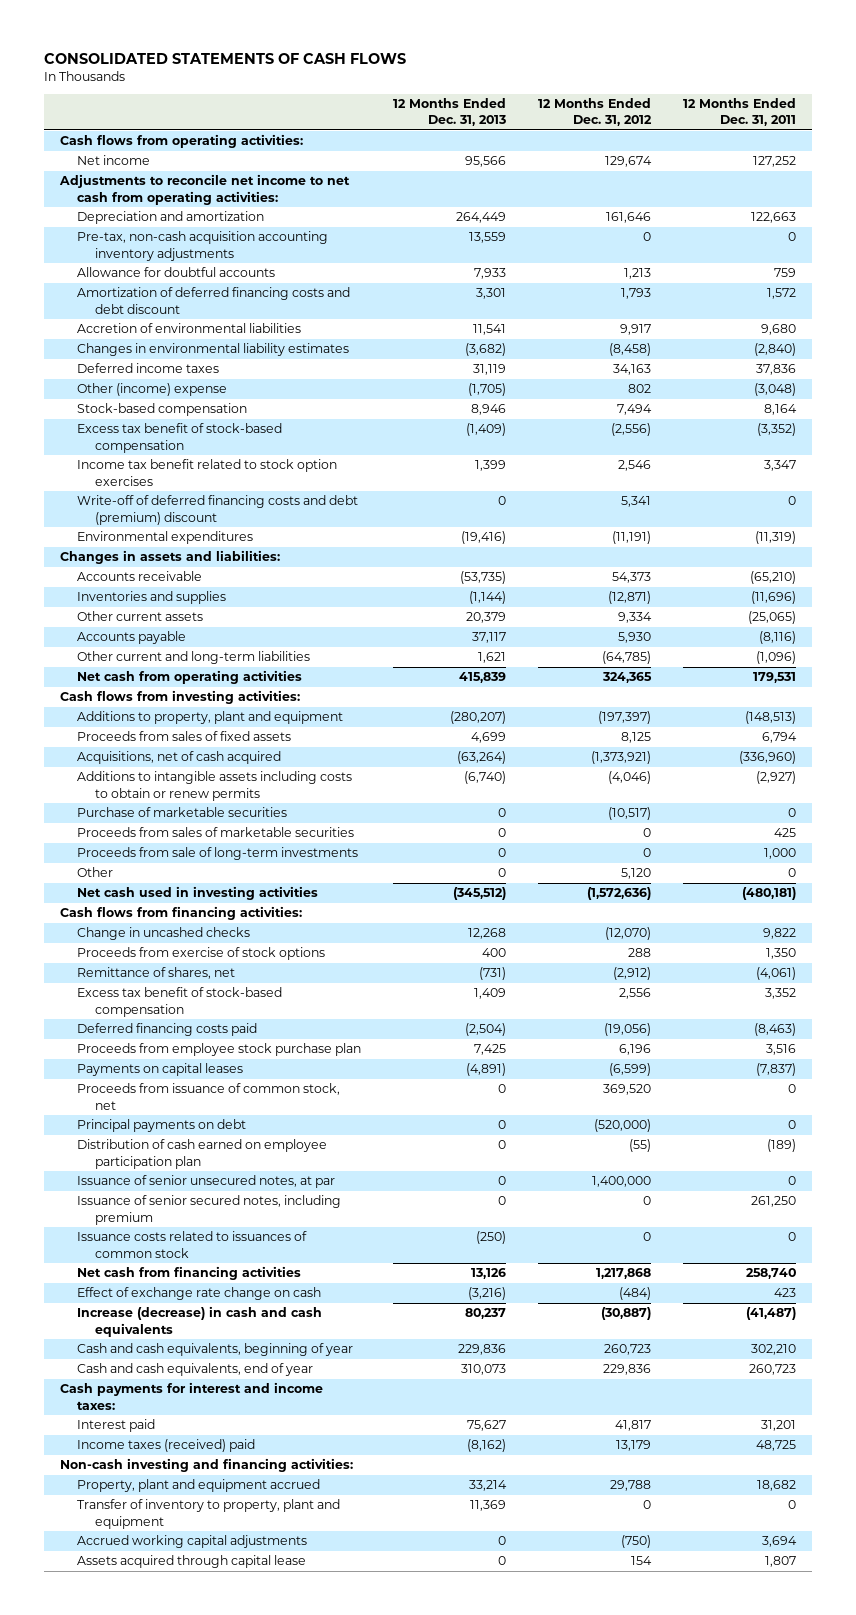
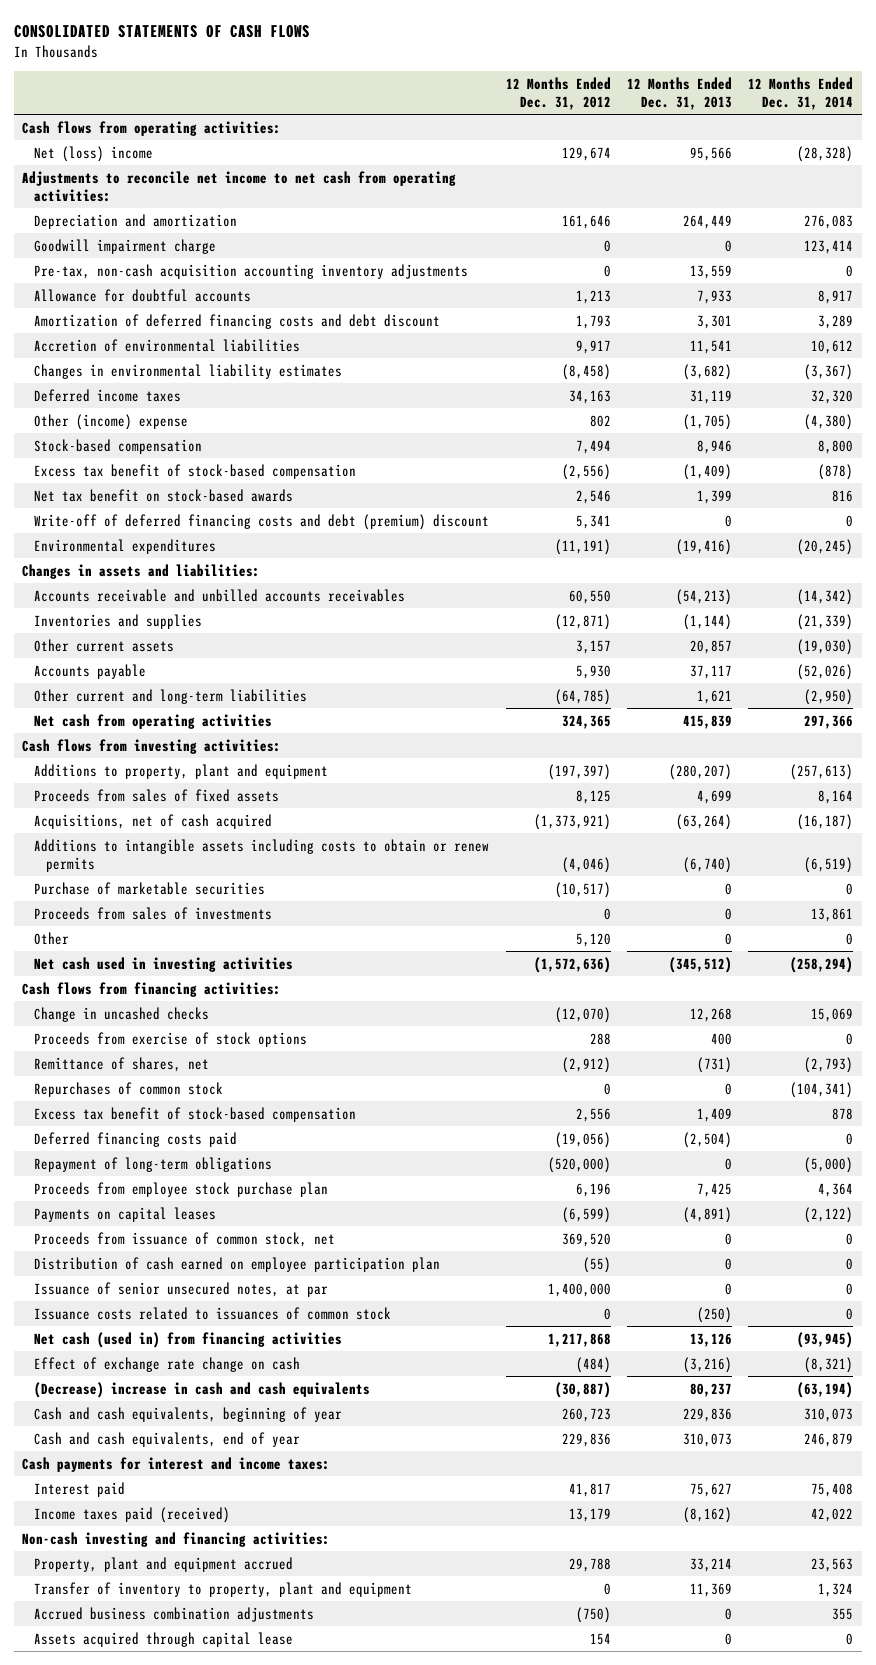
[683,97,797,127] 12 Months Ended Dec. 31, 2011 -> none
none -> [748,76,854,111] 12 Months Ended Dec. 31, 2014
[77,155,151,166] Net income -> [34,145,154,162] Net (loss) income
none -> [34,238,217,254] Goodwill impairment charge
[77,459,338,486] Income tax benefit related to stock option exercises -> [34,488,294,502] Net tax benefit on stock-based awards
[77,571,203,582] Accounts receivable -> [34,588,406,602] Accounts receivable and unbilled accounts receivables
[460,571,507,585] (53,735) -> [675,588,732,605] (54,213)
[612,572,652,584] 54,373 -> [568,589,611,604] 60,550
[466,612,507,624] 20,379 -> [689,639,732,654] 20,857
[618,612,653,624] 9,334 -> [575,639,611,654] 3,157
[77,847,359,861] Proceeds from sale of long-term investments -> none
[77,827,355,838] Proceeds from sales of marketable securities -> [34,906,273,920] Proceeds from sales of investments
none -> [34,1081,224,1097] Repurchases of common stock
none -> [34,1156,273,1172] Repayment of long-term obligations
[77,1119,247,1133] Principal payments on debt -> none
[77,1195,342,1225] Issuance of senior secured notes, including premium -> none
[77,1266,302,1281] Net cash from financing activities -> [34,1331,343,1348] Net cash (used in) from financing activities
[77,1306,323,1337] Increase (decrease) in cash and cash equivalents -> [34,1381,371,1398] (Decrease) increase in cash and cash equivalents
[77,1439,256,1453] Income taxes (received) paid -> [34,1506,231,1523] Income taxes paid (received)
[77,1535,308,1549] Accrued working capital adjustments -> none
none -> [34,1606,315,1622] Accrued business combination adjustments

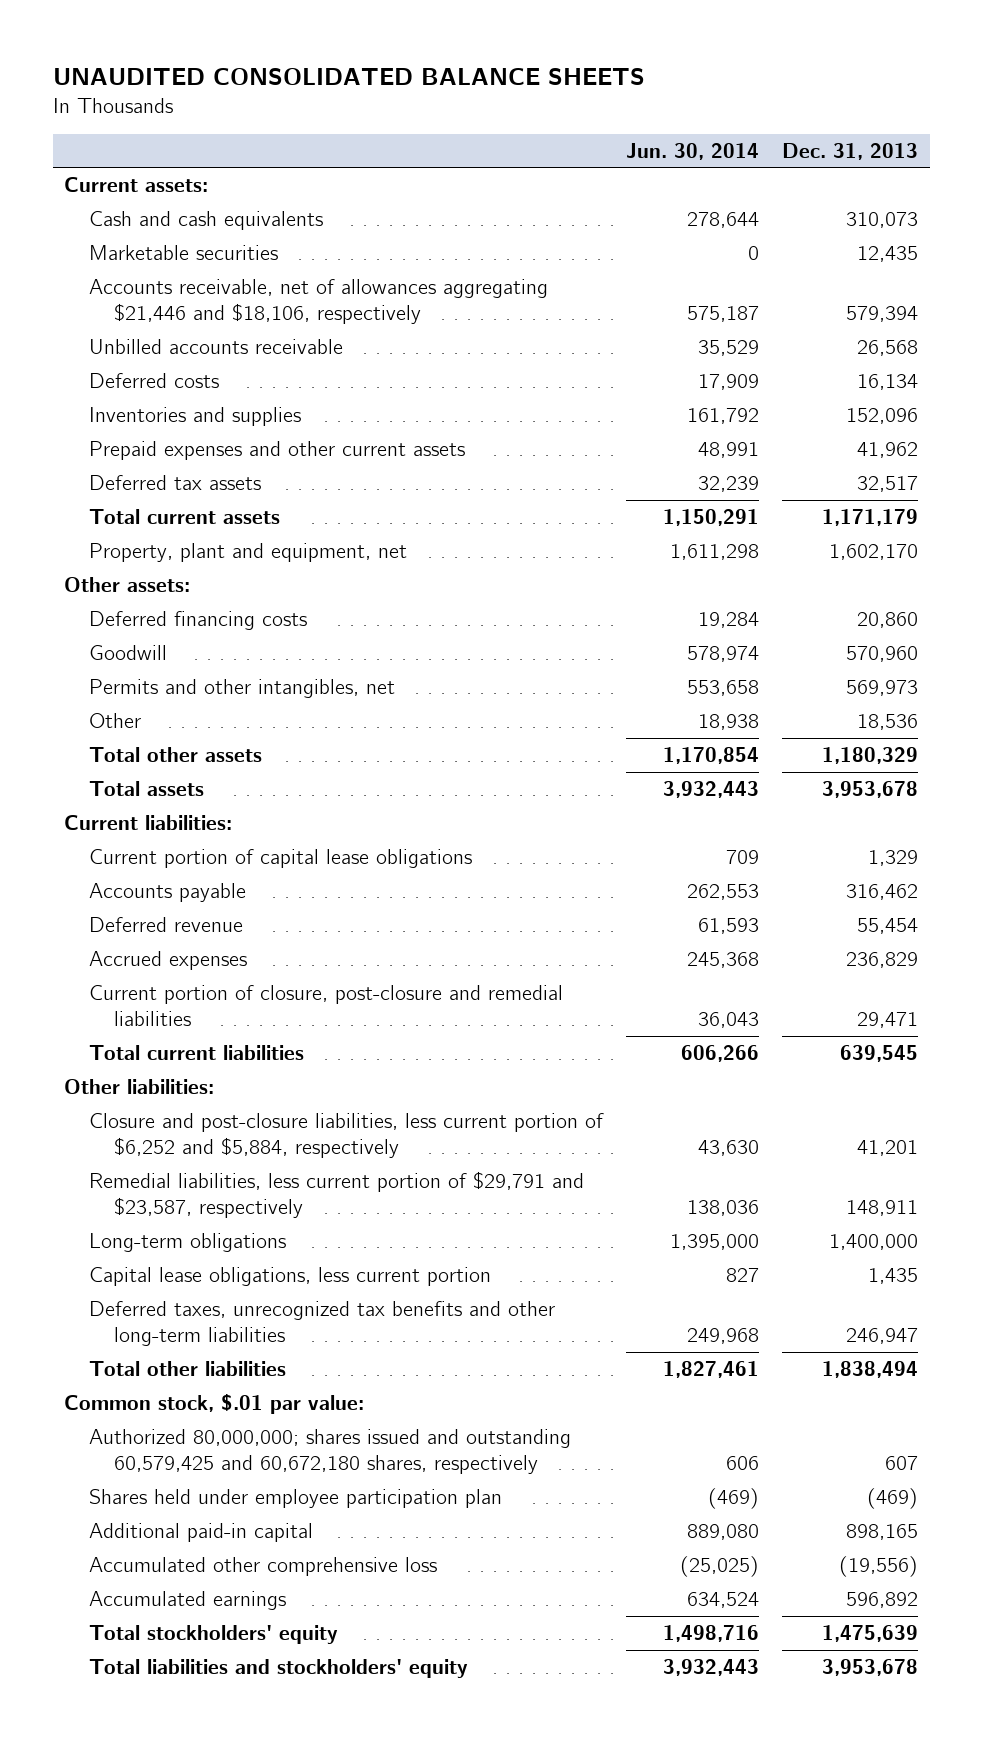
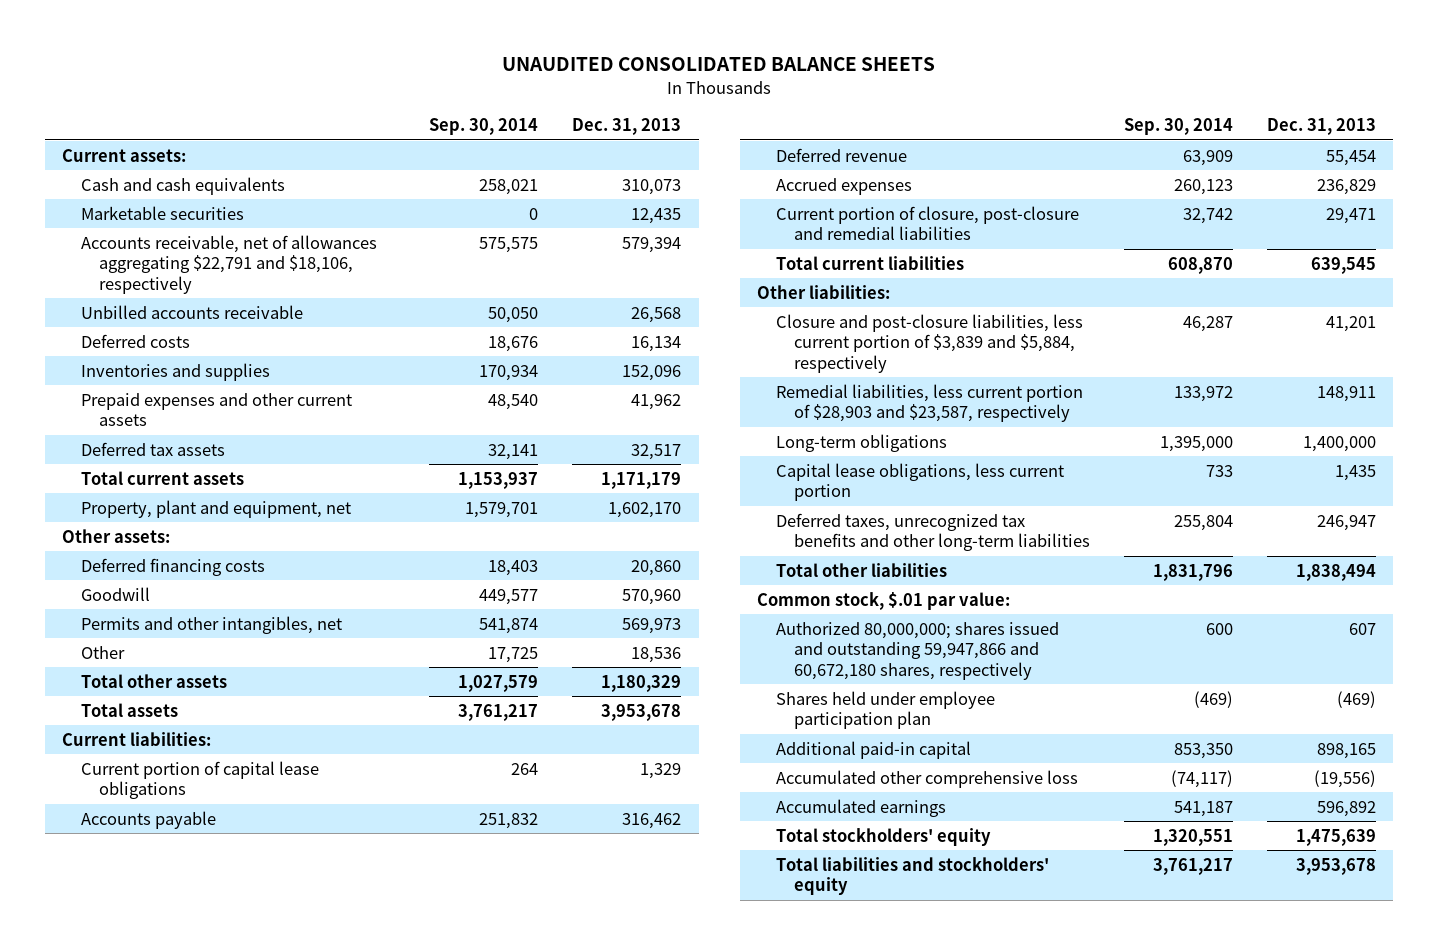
[626,142,760,160] Jun. 30, 2014 -> none
none -> [429,117,539,135] Sep. 30, 2014
[88,279,548,324] Accounts receivable, net of allowances aggregating $21,446 and $18,106, respectively -> [80,234,377,294] Accounts receivable, net of allowances aggregating $22,791 and $18,106, respectively
[88,1113,604,1158] Closure and post-closure liabilities, less current portion of $6,252 and $5,884, respectively -> [775,313,1083,373] Closure and post-closure liabilities, less current portion of $3,839 and $5,884, respectively
[88,1171,584,1218] Remedial liabilities, less current portion of $29,791 and $23,587, respectively -> [775,383,1083,423] Remedial liabilities, less current portion of $28,903 and $23,587, respectively
[88,1429,571,1474] Authorized 80,000,000; shares issued and outstanding 60,579,425 and 60,672,180 shares, respectively -> [775,621,1059,680] Authorized 80,000,000; shares issued and outstanding 59,947,866 and 60,672,180 shares, respectively

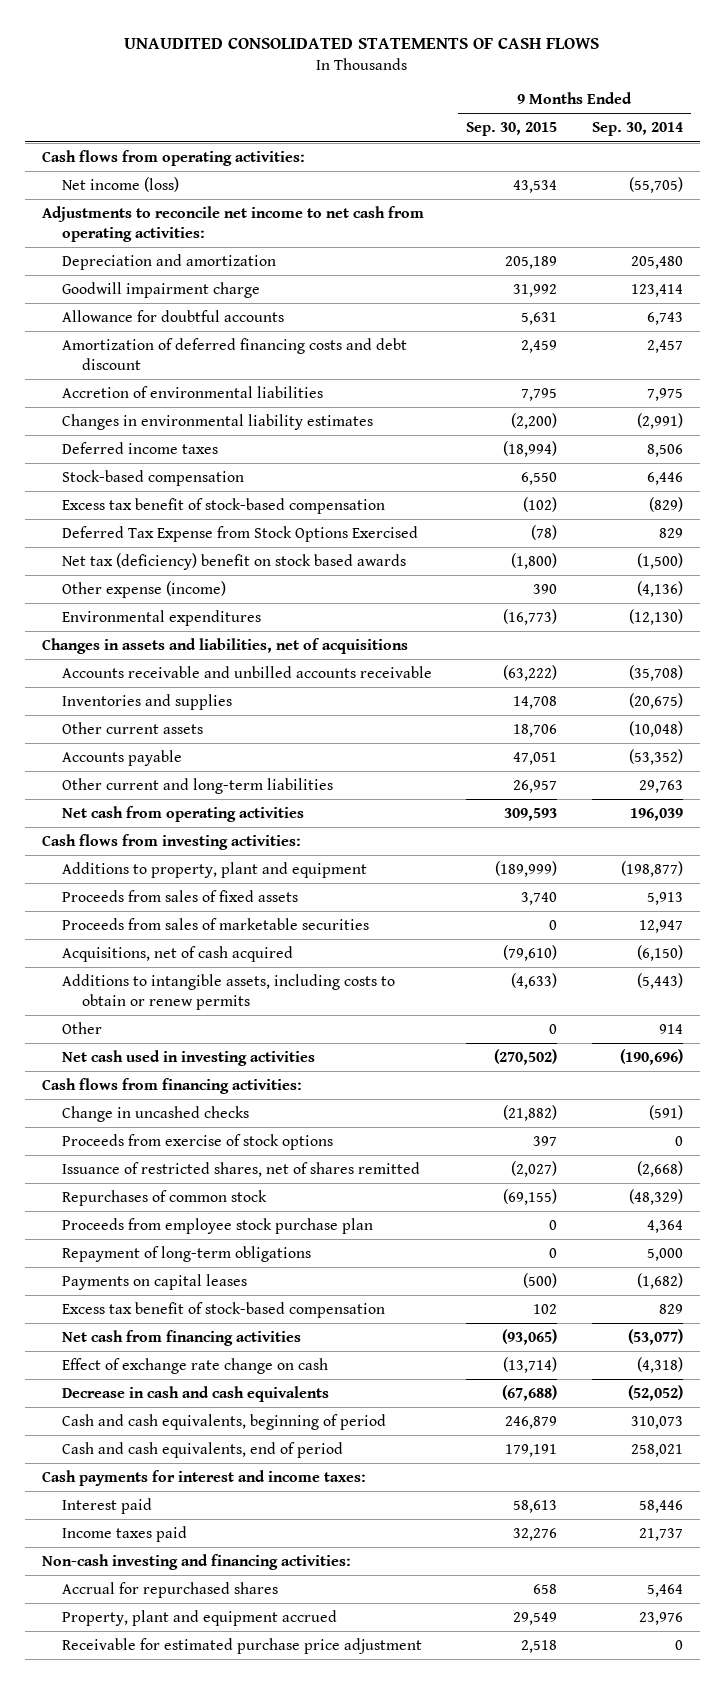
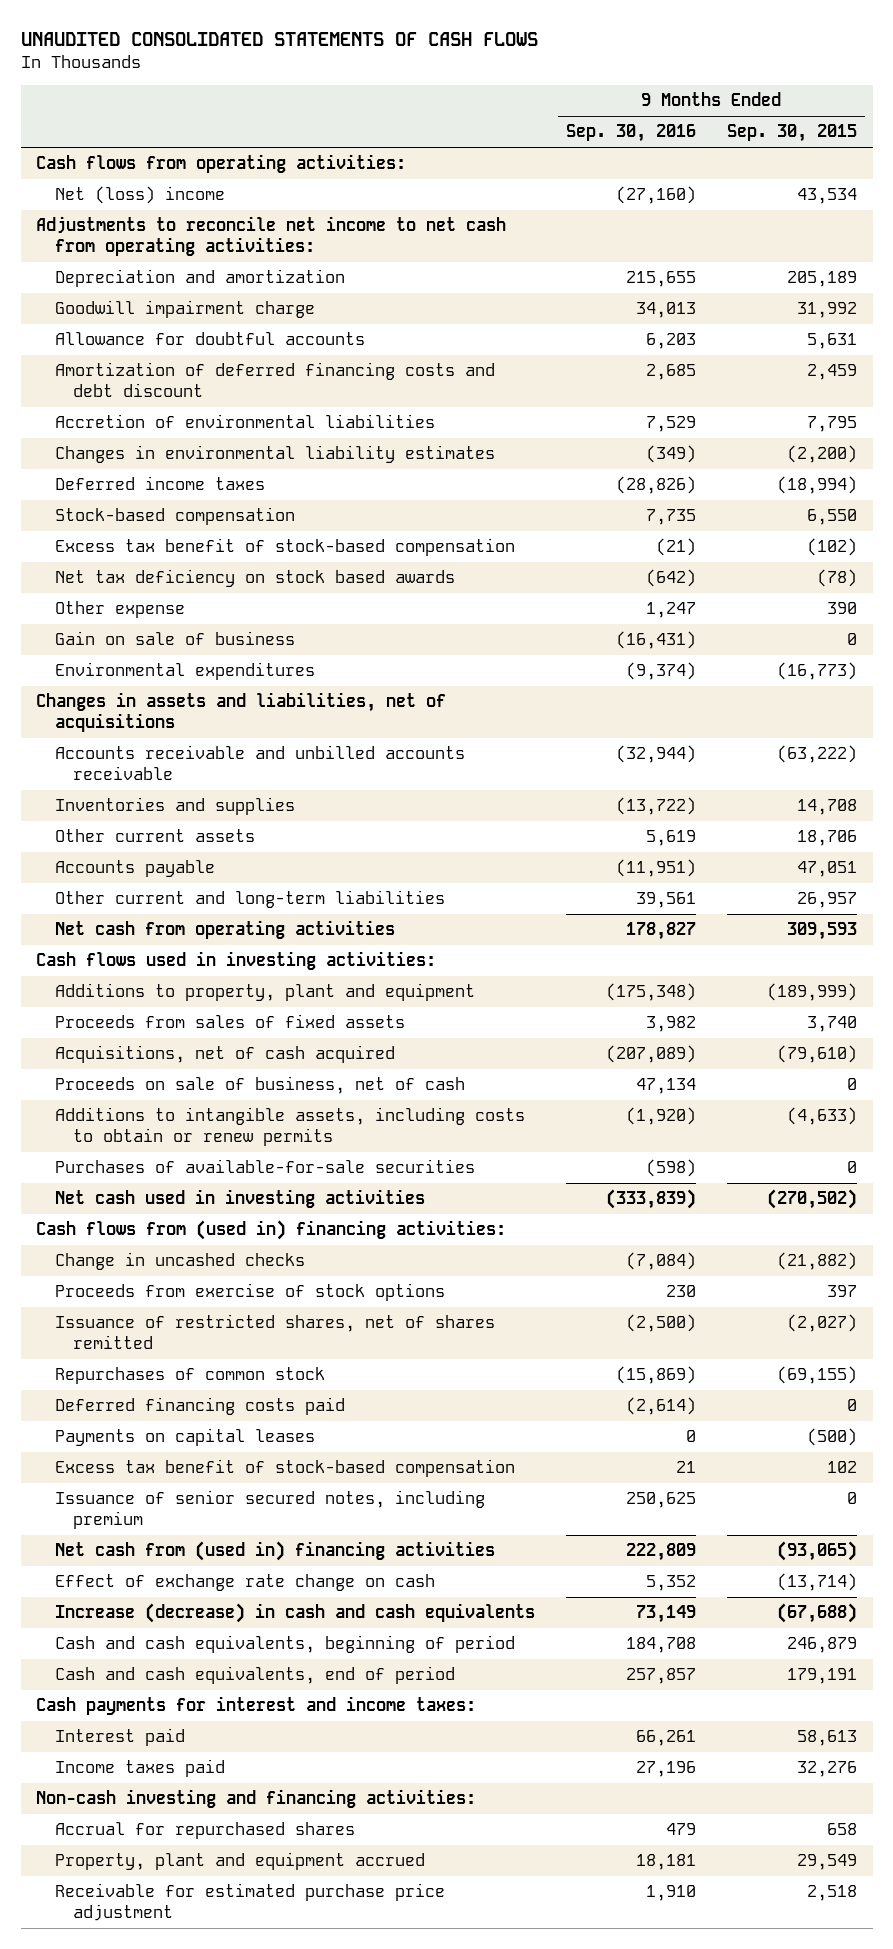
[591,122,683,137] Sep. 30, 2014 -> none
none -> [565,124,696,143] Sep. 30, 2016
[62,176,180,192] Net income (loss) -> [54,186,225,205] Net (loss) income
[62,525,419,542] Deferred Tax Expense from Stock Options Exercised -> none
[62,552,407,570] Net tax (deficiency) benefit on stock based awards -> [54,569,455,588] Net tax deficiency on stock based awards
[511,552,558,569] (1,800) -> [817,569,858,588] (78)
[62,580,227,598] Other expense (income) -> [54,601,185,619] Other expense
none -> [54,631,295,646] Gain on sale of business
[42,833,302,850] Cash flows from investing activities: -> [36,951,437,971] Cash flows used in investing activities:
[62,917,370,930] Proceeds from sales of marketable securities -> none
none -> [54,1076,465,1095] Proceeds on sale of business, net of cash
[62,1021,103,1034] Other -> none
none -> [54,1159,475,1174] Purchases of available-for-sale securities
[42,1077,303,1094] Cash flows from financing activities: -> [36,1220,507,1241] Cash flows from (used in) financing activities:
[62,1217,374,1234] Proceeds from employee stock purchase plan -> none
[62,1245,312,1262] Repayment of long-term obligations -> none
none -> [54,1397,345,1416] Deferred financing costs paid
none -> [54,1490,485,1530] Issuance of senior secured notes, including premium
[62,1329,302,1346] Net cash from financing activities -> [54,1541,495,1562] Net cash from (used in) financing activities
[62,1385,330,1402] Decrease in cash and cash equivalents -> [54,1603,535,1624] Increase (decrease) in cash and cash equivalents

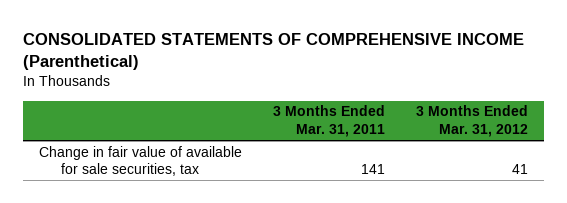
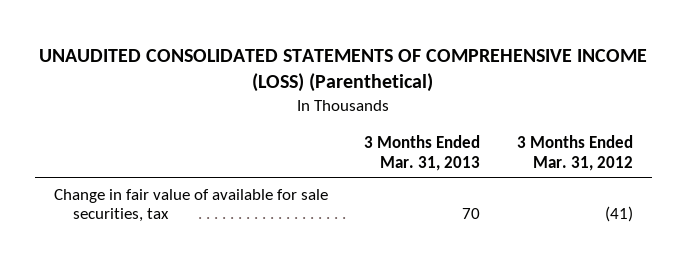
[23,33,525,71] CONSOLIDATED STATEMENTS OF COMPREHENSIVE INCOME (Parenthetical) -> [39,48,648,92] UNAUDITED CONSOLIDATED STATEMENTS OF COMPREHENSIVE INCOME (LOSS) (Parenthetical)
[272,105,385,137] 3 Months Ended Mar. 31, 2011 -> none
none -> [364,135,481,172] 3 Months Ended Mar. 31, 2013
[512,164,529,175] 41 -> [605,206,634,223] (41)

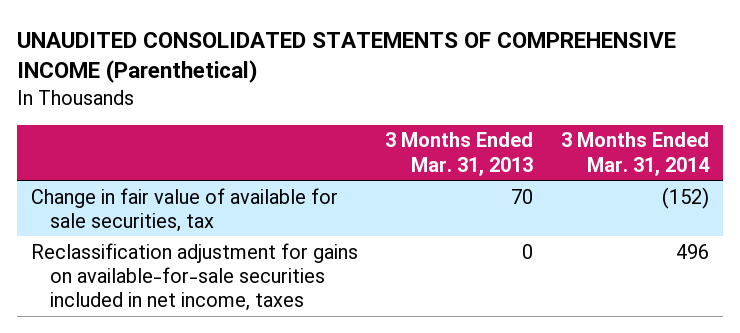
[39,48,648,92] UNAUDITED CONSOLIDATED STATEMENTS OF COMPREHENSIVE INCOME (LOSS) (Parenthetical) -> [16,31,676,84] UNAUDITED CONSOLIDATED STATEMENTS OF COMPREHENSIVE INCOME (Parenthetical)
[517,135,634,172] 3 Months Ended Mar. 31, 2012 -> none
none -> [561,132,711,176] 3 Months Ended Mar. 31, 2014
none -> [30,242,358,312] Reclassification adjustment for gains on available-for-sale securities included in net income, taxes

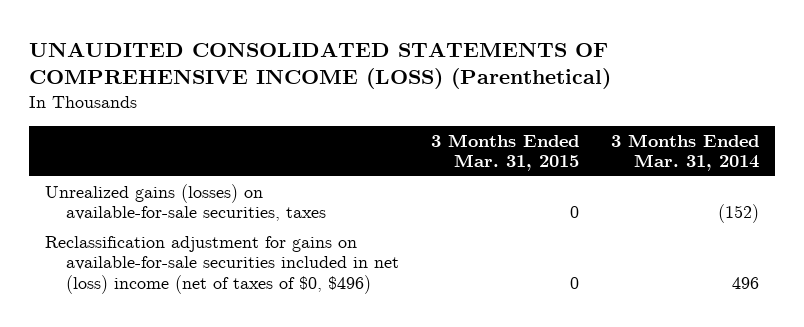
[16,31,676,84] UNAUDITED CONSOLIDATED STATEMENTS OF COMPREHENSIVE INCOME (Parenthetical) -> [29,41,612,90] UNAUDITED CONSOLIDATED STATEMENTS OF COMPREHENSIVE INCOME (LOSS) (Parenthetical)
[385,132,534,176] 3 Months Ended Mar. 31, 2013 -> none
none -> [431,133,580,172] 3 Months Ended Mar. 31, 2015
[30,187,338,232] Change in fair value of available for sale securities, tax -> [45,183,327,222] Unrealized gains (losses) on available-for-sale securities, taxes
[30,242,358,312] Reclassification adjustment for gains on available-for-sale securities included in net income, taxes -> [45,235,400,295] Reclassification adjustment for gains on available-for-sale securities included in net (loss) income (net of taxes of $0, $496)

